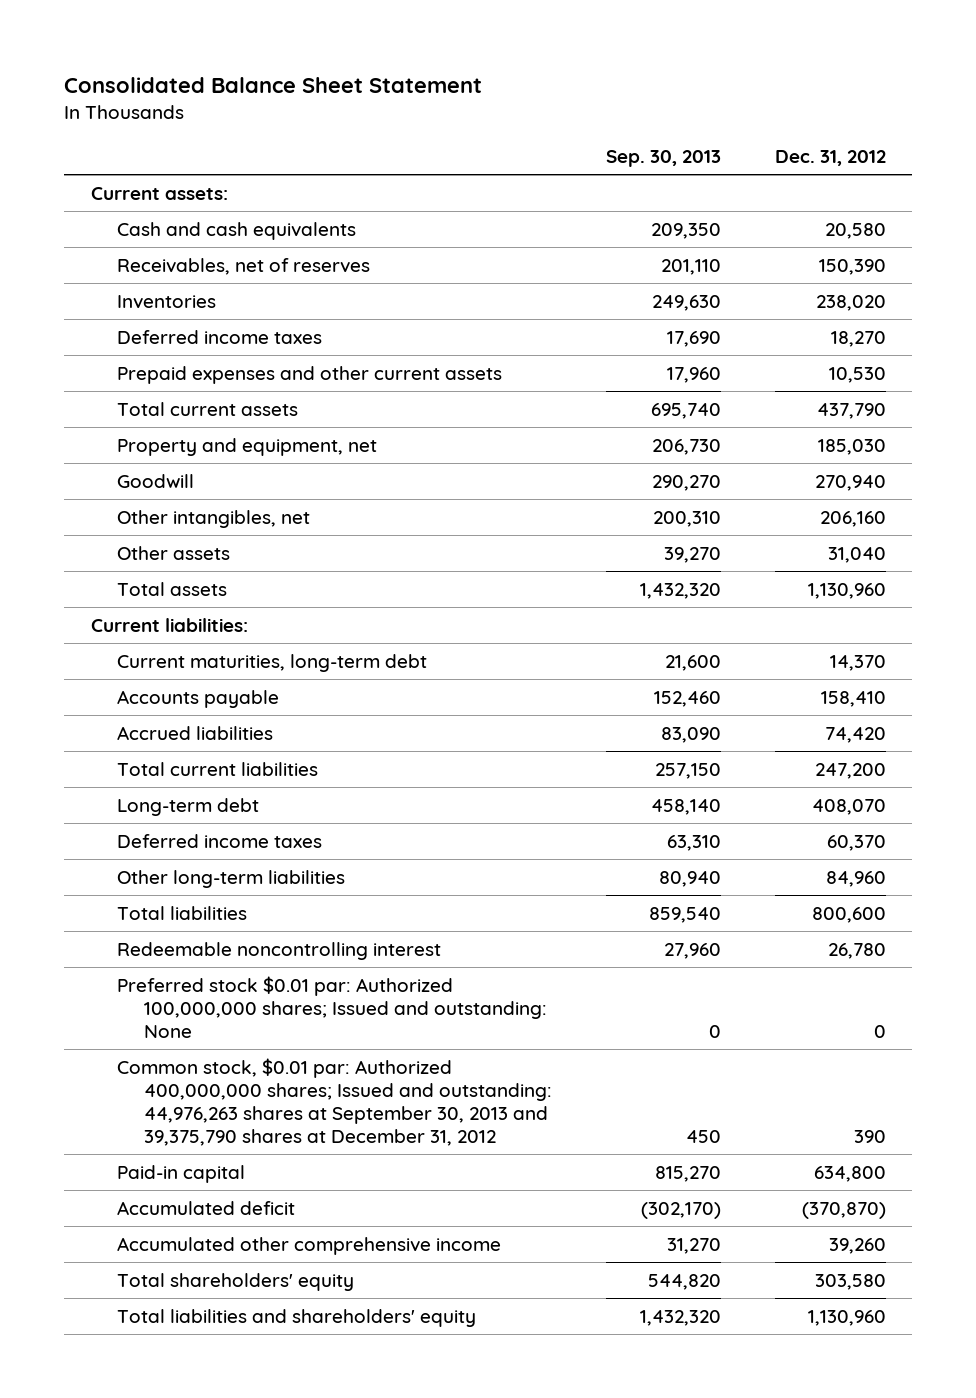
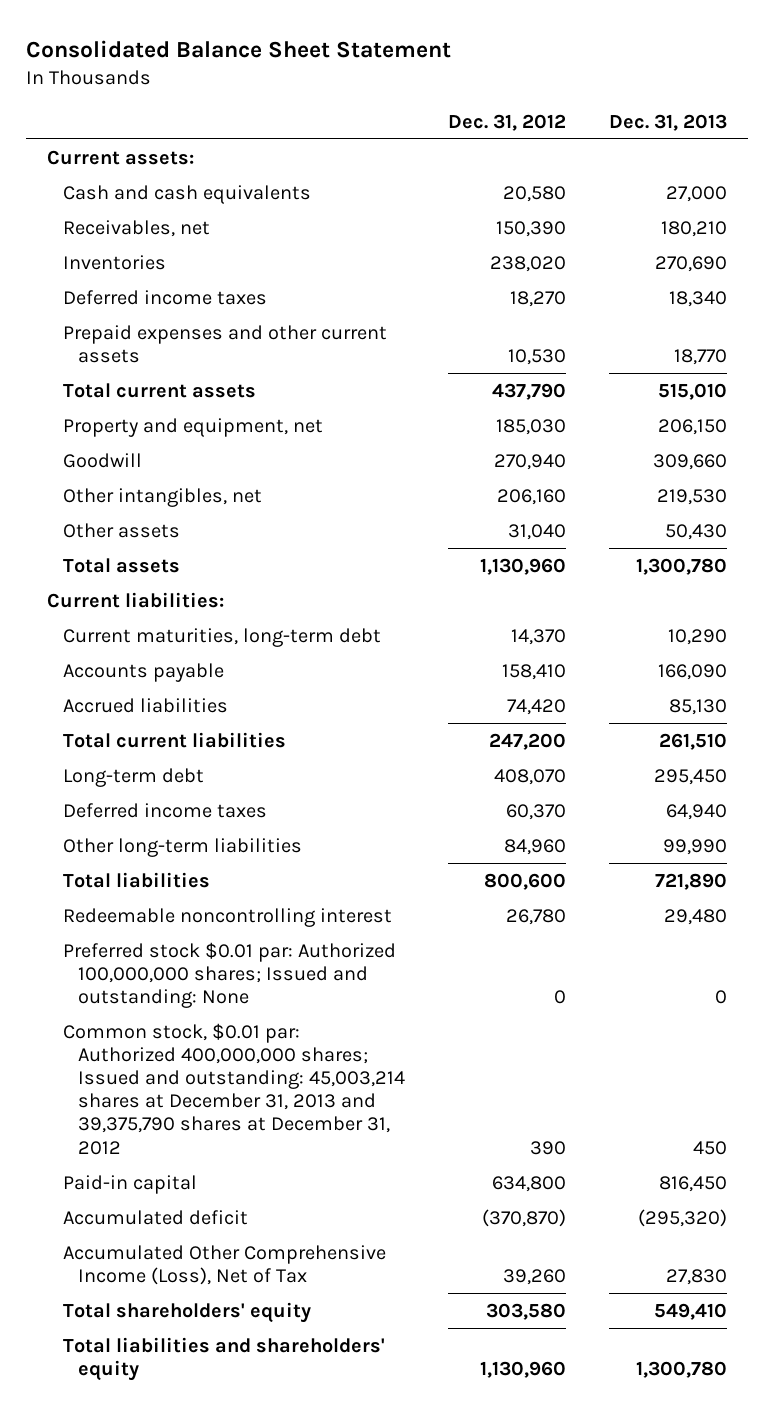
[605,150,721,168] Sep. 30, 2013 -> none
none -> [608,113,727,131] Dec. 31, 2013
[117,257,371,275] Receivables, net of reserves -> [62,219,210,237] Receivables, net
[117,1057,552,1147] Common stock, $0.01 par: Authorized 400,000,000 shares; Issued and outstanding: 44,976,263 shares at September 30, 2013 and 39,375,790 shares at December 31, 2012 -> [62,1022,406,1155] Common stock, $0.01 par: Authorized 400,000,000 shares; Issued and outstanding: 45,003,214 shares at December 31, 2013 and 39,375,790 shares at December 31, 2012
[117,1236,502,1255] Accumulated other comprehensive income -> [62,1244,386,1285] Accumulated Other Comprehensive Income (Loss), Net of Tax

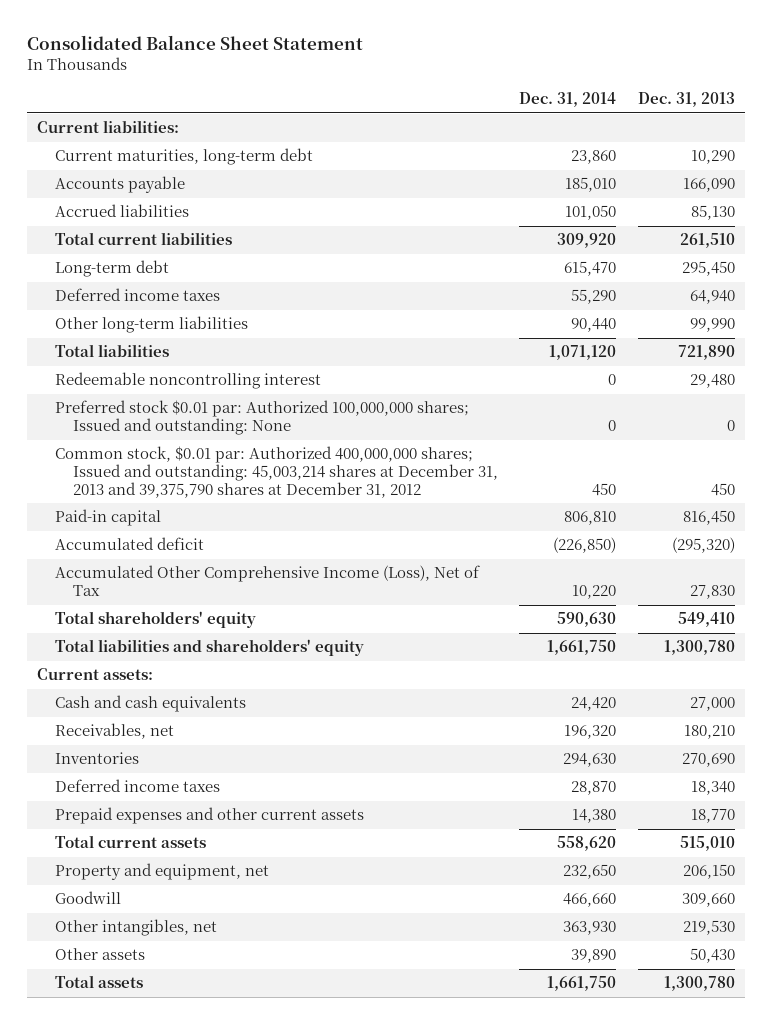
[448,113,567,131] Dec. 31, 2012 -> none
none -> [519,92,617,108] Dec. 31, 2014
[47,149,195,165] Current assets: -> [37,668,154,681] Current assets:
[62,184,311,204] Cash and cash equivalents -> [55,695,247,713] Cash and cash equivalents
[62,219,210,237] Receivables, net -> [55,723,175,740] Receivables, net
[62,254,166,270] Inventories -> [55,752,140,765] Inventories
[62,289,267,305] Deferred income taxes -> [55,779,221,793] Deferred income taxes
[62,324,387,363] Prepaid expenses and other current assets -> [55,807,365,825] Prepaid expenses and other current assets
[62,382,256,398] Total current assets -> [55,835,207,849] Total current assets
[62,417,323,437] Property and equipment, net -> [55,863,270,881] Property and equipment, net
[62,452,142,468] Goodwill -> [55,891,122,905] Goodwill
[62,487,262,507] Other intangibles, net -> [55,919,218,937] Other intangibles, net
[62,522,180,538] Other assets -> [55,948,146,961] Other assets
[62,557,180,573] Total assets -> [55,975,144,989] Total assets

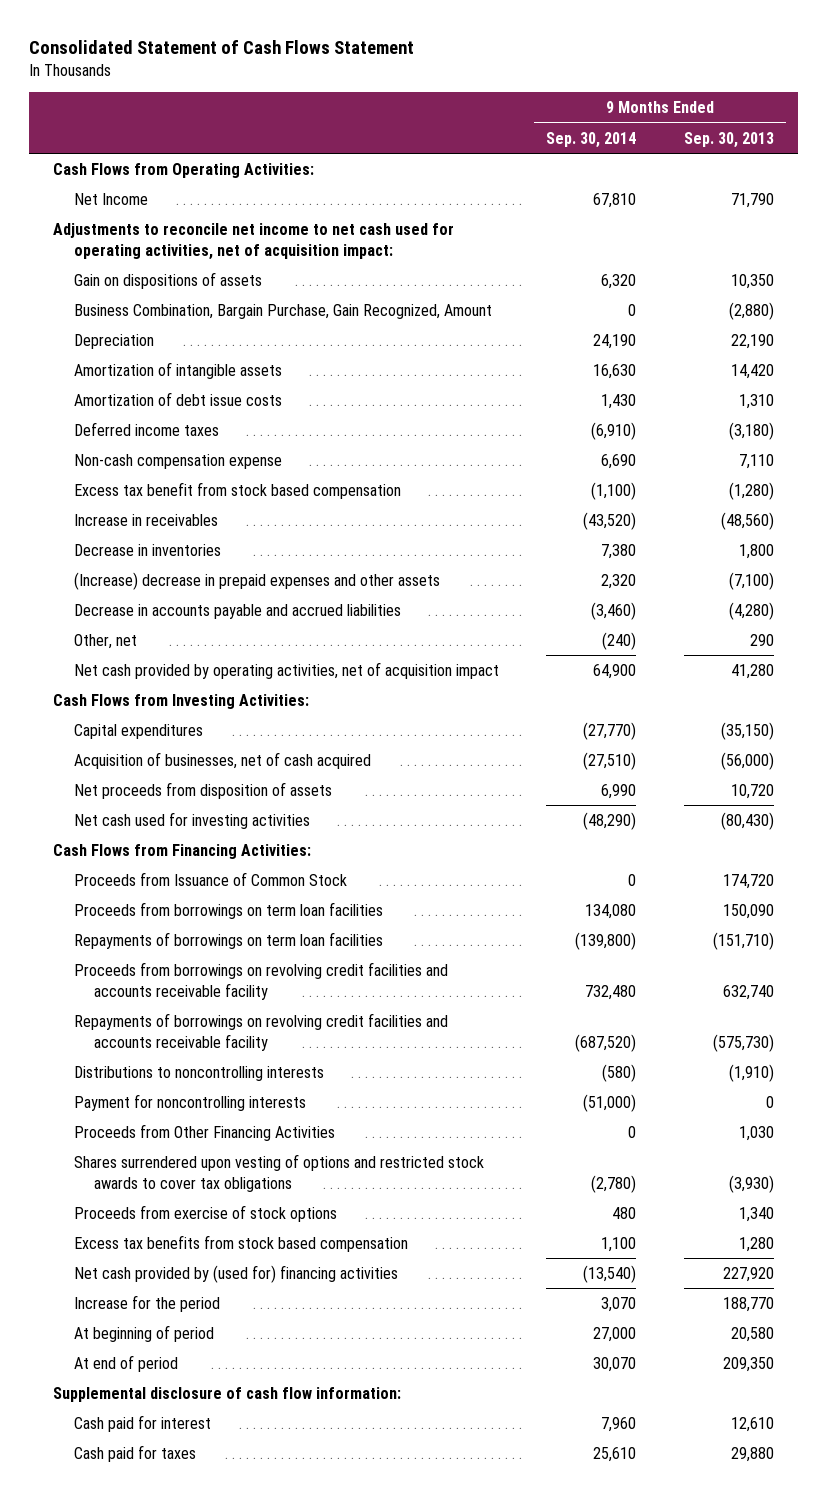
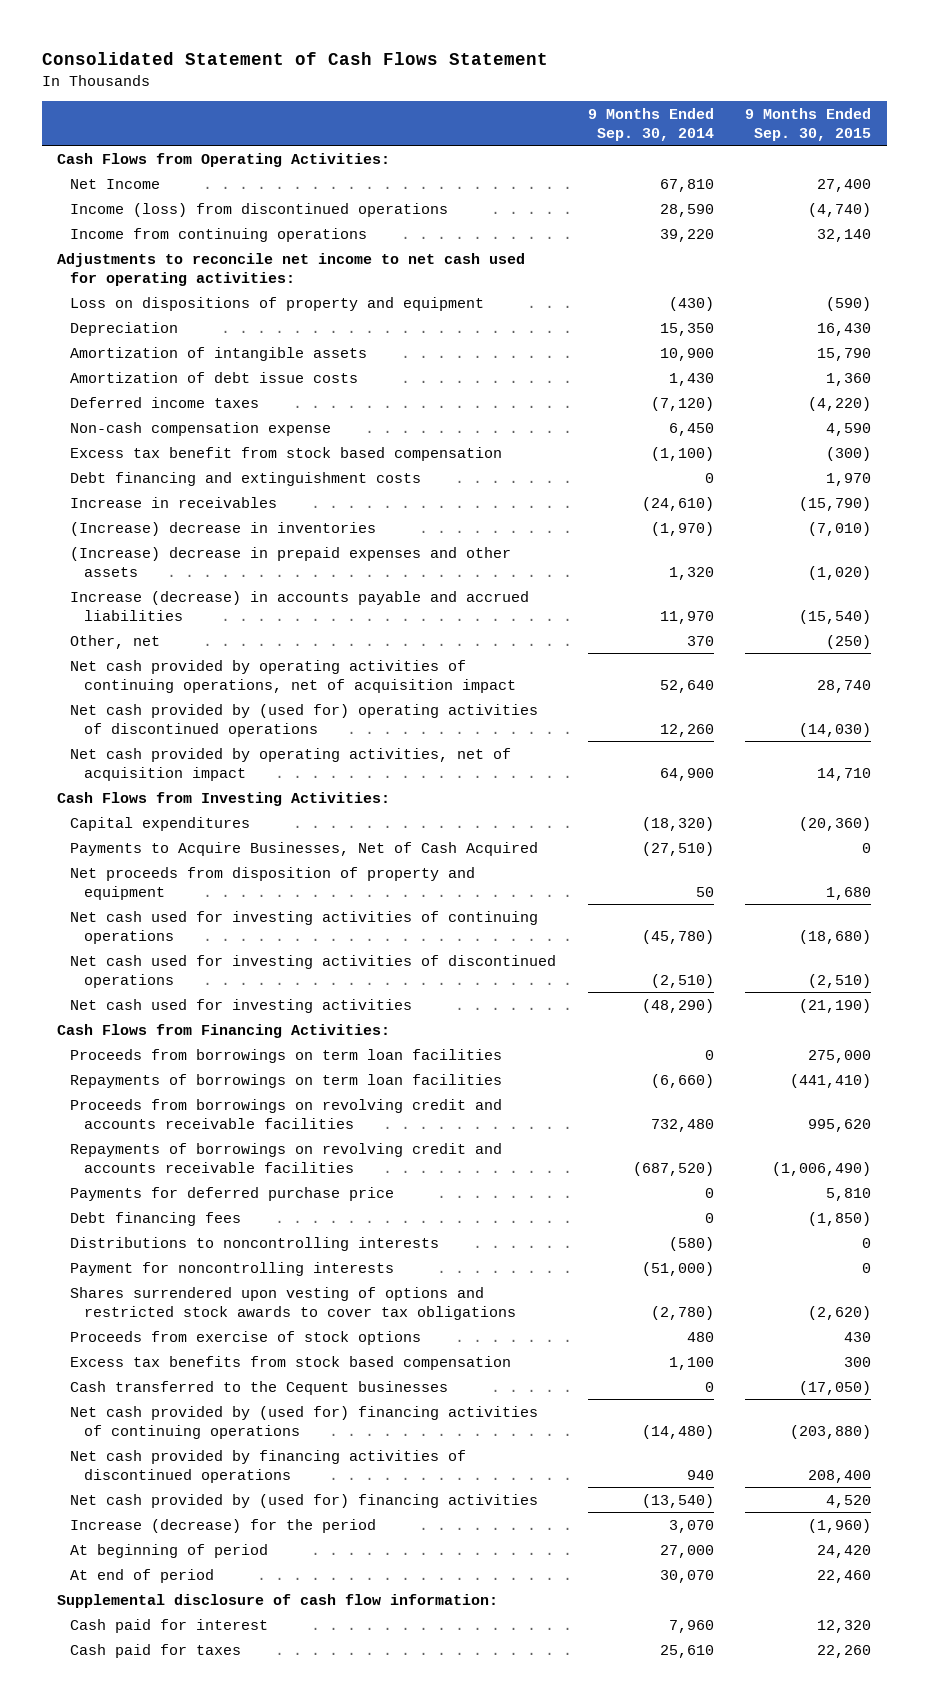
[684,131,775,148] Sep. 30, 2013 -> none
none -> [745,107,872,141] 9 Months Ended Sep. 30, 2015
[73,303,492,319] Business Combination, Bargain Purchase, Gain Recognized, Amount -> none
none -> [70,202,449,217] Income (loss) from discontinued operations
none -> [70,227,368,242] Income from continuing operations
[53,222,455,260] Adjustments to reconcile net income to net cash used for operating activities, net of acquisition impact: -> [57,252,526,286] Adjustments to reconcile net income to net cash used for operating activities:
[73,271,262,289] Gain on dispositions of assets -> [70,296,485,311] Loss on dispositions of property and equipment
[601,273,637,289] 6,320 -> [668,296,714,311] (430)
[593,333,637,349] 24,190 -> [659,322,714,336] 15,350
[593,363,637,379] 16,630 -> [659,347,714,361] 10,900
[591,421,637,440] (6,910) -> [650,396,714,411] (7,120)
[601,453,637,469] 6,690 -> [668,422,714,436] 6,450
none -> [70,471,422,486] Debt financing and extinguishment costs
[583,511,637,530] (43,520) -> [641,496,714,511] (24,610)
[73,543,221,556] Decrease in inventories -> [70,521,377,536] (Increase) decrease in inventories
[601,543,637,559] 7,380 -> [650,521,714,536] (1,970)
[601,573,637,589] 2,320 -> [668,566,714,580] 1,320
[73,603,401,619] Decrease in accounts payable and accrued liabilities -> [70,590,530,621] Increase (decrease) in accounts payable and accrued liabilities
[591,601,637,620] (3,460) -> [659,610,714,624] 11,970
[602,631,637,650] (240) -> [686,635,714,646] 370
none -> [70,659,516,693] Net cash provided by operating activities of continuing operations, net of acquisition impact
none -> [70,703,539,737] Net cash provided by (used for) operating activities of discontinued operations
[583,721,637,740] (27,770) -> [641,816,714,831] (18,320)
[73,751,371,769] Acquisition of businesses, net of cash acquired -> [70,841,539,856] Payments to Acquire Businesses, Net of Cash Acquired
[73,781,332,799] Net proceeds from disposition of assets -> [70,866,476,900] Net proceeds from disposition of property and equipment
[601,783,637,799] 6,990 -> [695,886,714,897] 50
none -> [70,910,539,944] Net cash used for investing activities of continuing operations
none -> [70,954,557,988] Net cash used for investing activities of discontinued operations
[73,871,347,886] Proceeds from Issuance of Common Stock -> none
[585,903,637,919] 134,080 -> [704,1049,714,1060] 0
[575,931,637,950] (139,800) -> [650,1073,714,1088] (6,660)
[73,961,448,1000] Proceeds from borrowings on revolving credit facilities and accounts receivable facility -> [70,1098,503,1129] Proceeds from borrowings on revolving credit and accounts receivable facilities
[73,1012,448,1051] Repayments of borrowings on revolving credit facilities and accounts receivable facility -> [70,1142,503,1173] Repayments of borrowings on revolving credit and accounts receivable facilities
none -> [70,1186,395,1201] Payments for deferred purchase price
none -> [70,1211,242,1226] Debt financing fees
[73,1123,335,1141] Proceeds from Other Financing Activities -> none
none -> [70,1380,449,1395] Cash transferred to the Cequent businesses
none -> [70,1405,539,1439] Net cash provided by (used for) financing activities of continuing operations
none -> [70,1449,467,1483] Net cash provided by financing activities of discontinued operations
[73,1294,220,1312] Increase for the period -> [70,1518,377,1533] Increase (decrease) for the period

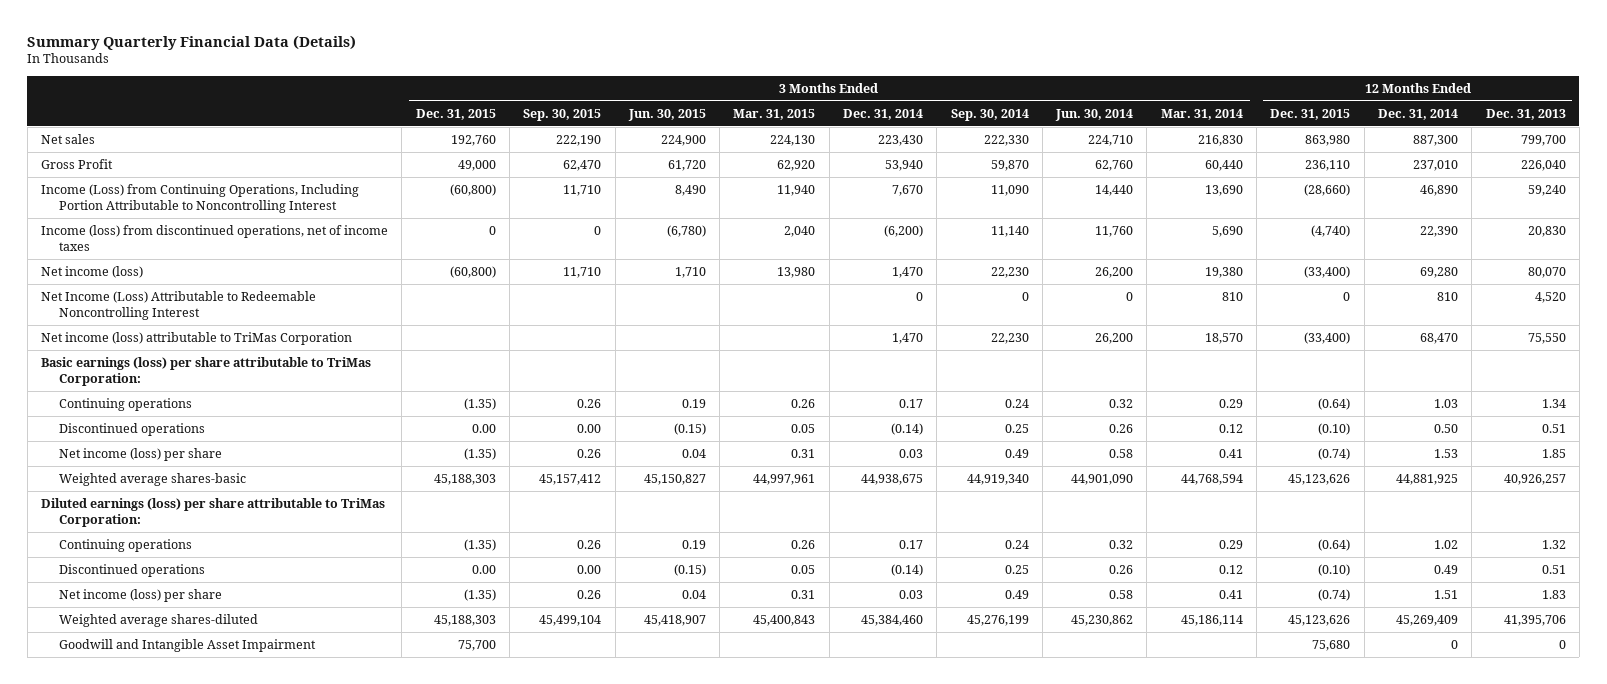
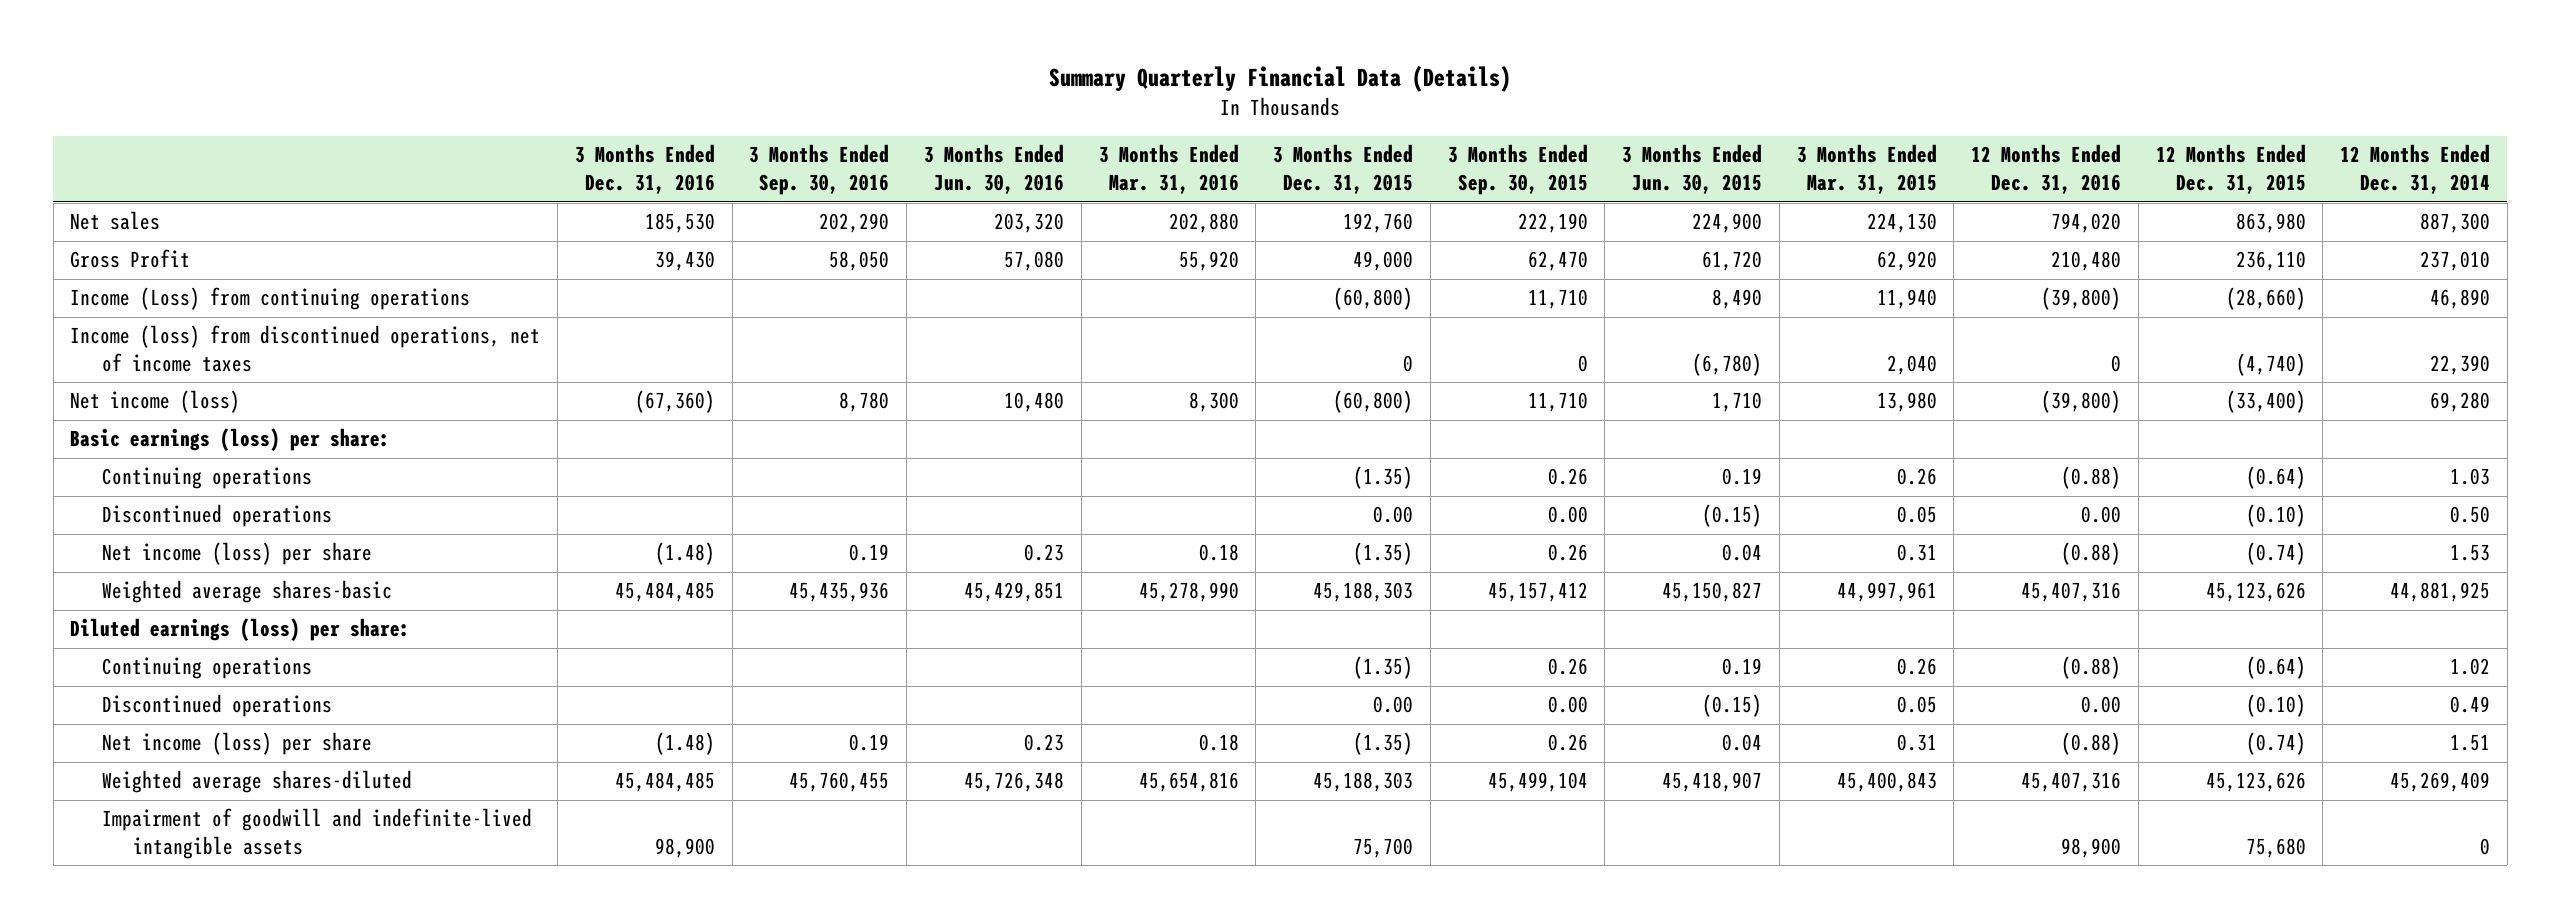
[842,108,923,120] Dec. 31, 2014 -> none
[950,108,1029,121] Sep. 30, 2014 -> none
[1055,108,1134,121] Jun. 30, 2014 -> none
[1160,108,1243,120] Mar. 31, 2014 -> none
[1485,108,1566,120] Dec. 31, 2013 -> none
none -> [574,144,715,195] 3 Months Ended Dec. 31, 2016
none -> [749,144,890,196] 3 Months Ended Sep. 30, 2016
none -> [924,144,1065,195] 3 Months Ended Jun. 30, 2016
none -> [1098,144,1239,195] 3 Months Ended Mar. 31, 2016
none -> [1971,144,2122,195] 12 Months Ended Dec. 31, 2016
[41,183,360,213] Income (Loss) from Continuing Operations, Including Portion Attributable to Noncontrolling Interest -> [70,287,471,311] Income (Loss) from continuing operations
[41,290,317,320] Net Income (Loss) Attributable to Redeemable Noncontrolling Interest -> none
[41,331,353,345] Net income (loss) attributable to TriMas Corporation -> none
[41,356,372,386] Basic earnings (loss) per share attributable to TriMas Corporation: -> [70,428,391,452] Basic earnings (loss) per share:
[41,497,386,527] Diluted earnings (loss) per share attributable to TriMas Corporation: -> [70,618,411,642] Diluted earnings (loss) per share:
[58,638,316,652] Goodwill and Intangible Asset Impairment -> [101,808,532,859] Impairment of goodwill and indefinite-lived intangible assets

